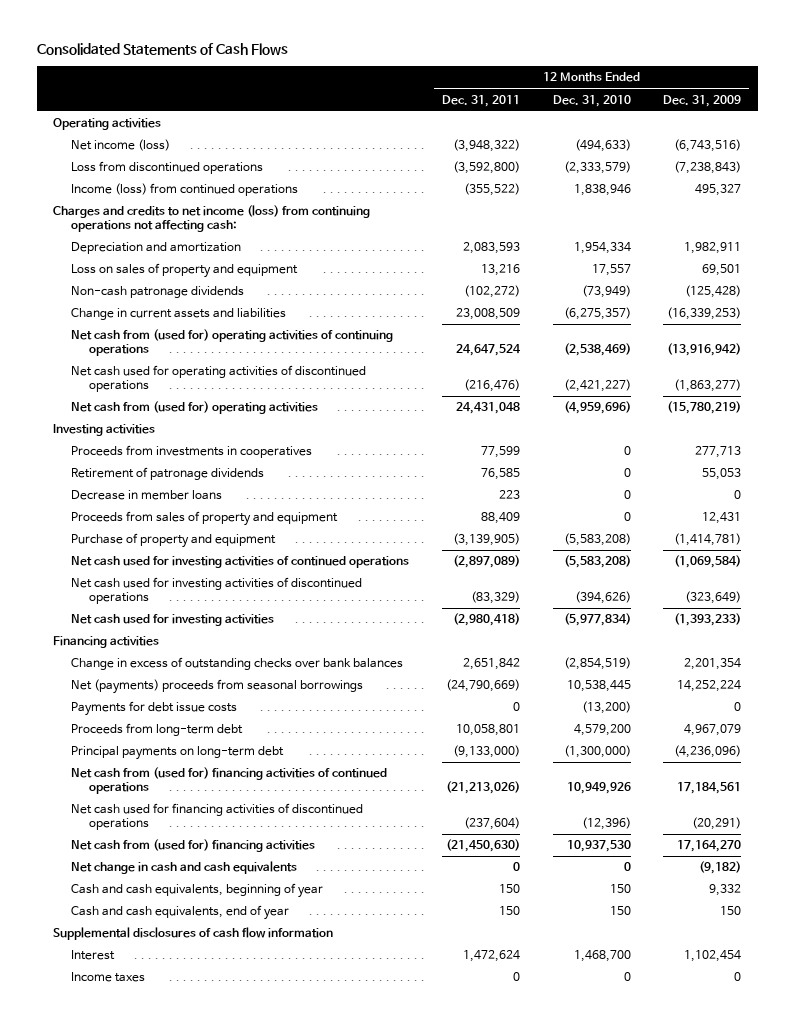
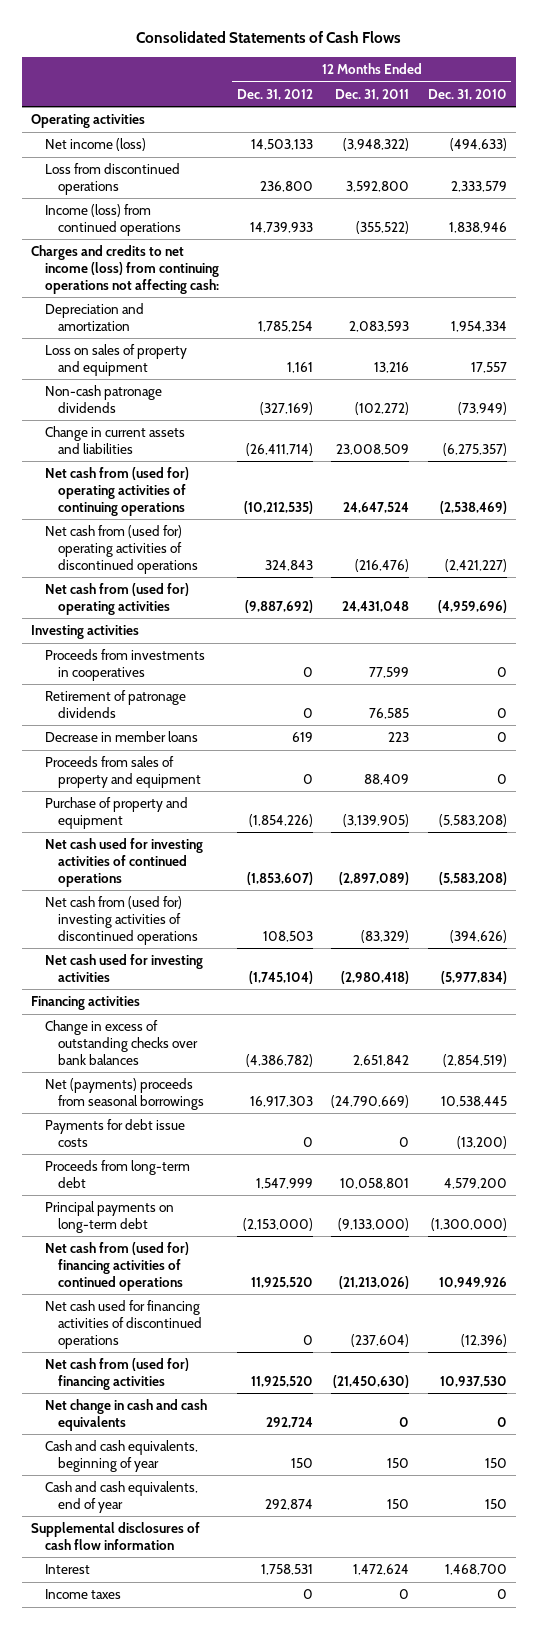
[663,94,742,107] Dec. 31, 2009 -> none
none -> [237,88,314,100] Dec. 31, 2012
[452,161,520,175] (3,592,800) -> [346,180,410,192] 3,592,800
[563,161,631,175] (2,333,579) -> [450,180,507,192] 2,333,579
[71,365,367,392] Net cash used for operating activities of discontinued operations -> [44,525,199,574] Net cash from (used for) operating activities of discontinued operations
[71,577,363,604] Net cash used for investing activities of discontinued operations -> [44,896,199,945] Net cash from (used for) investing activities of discontinued operations

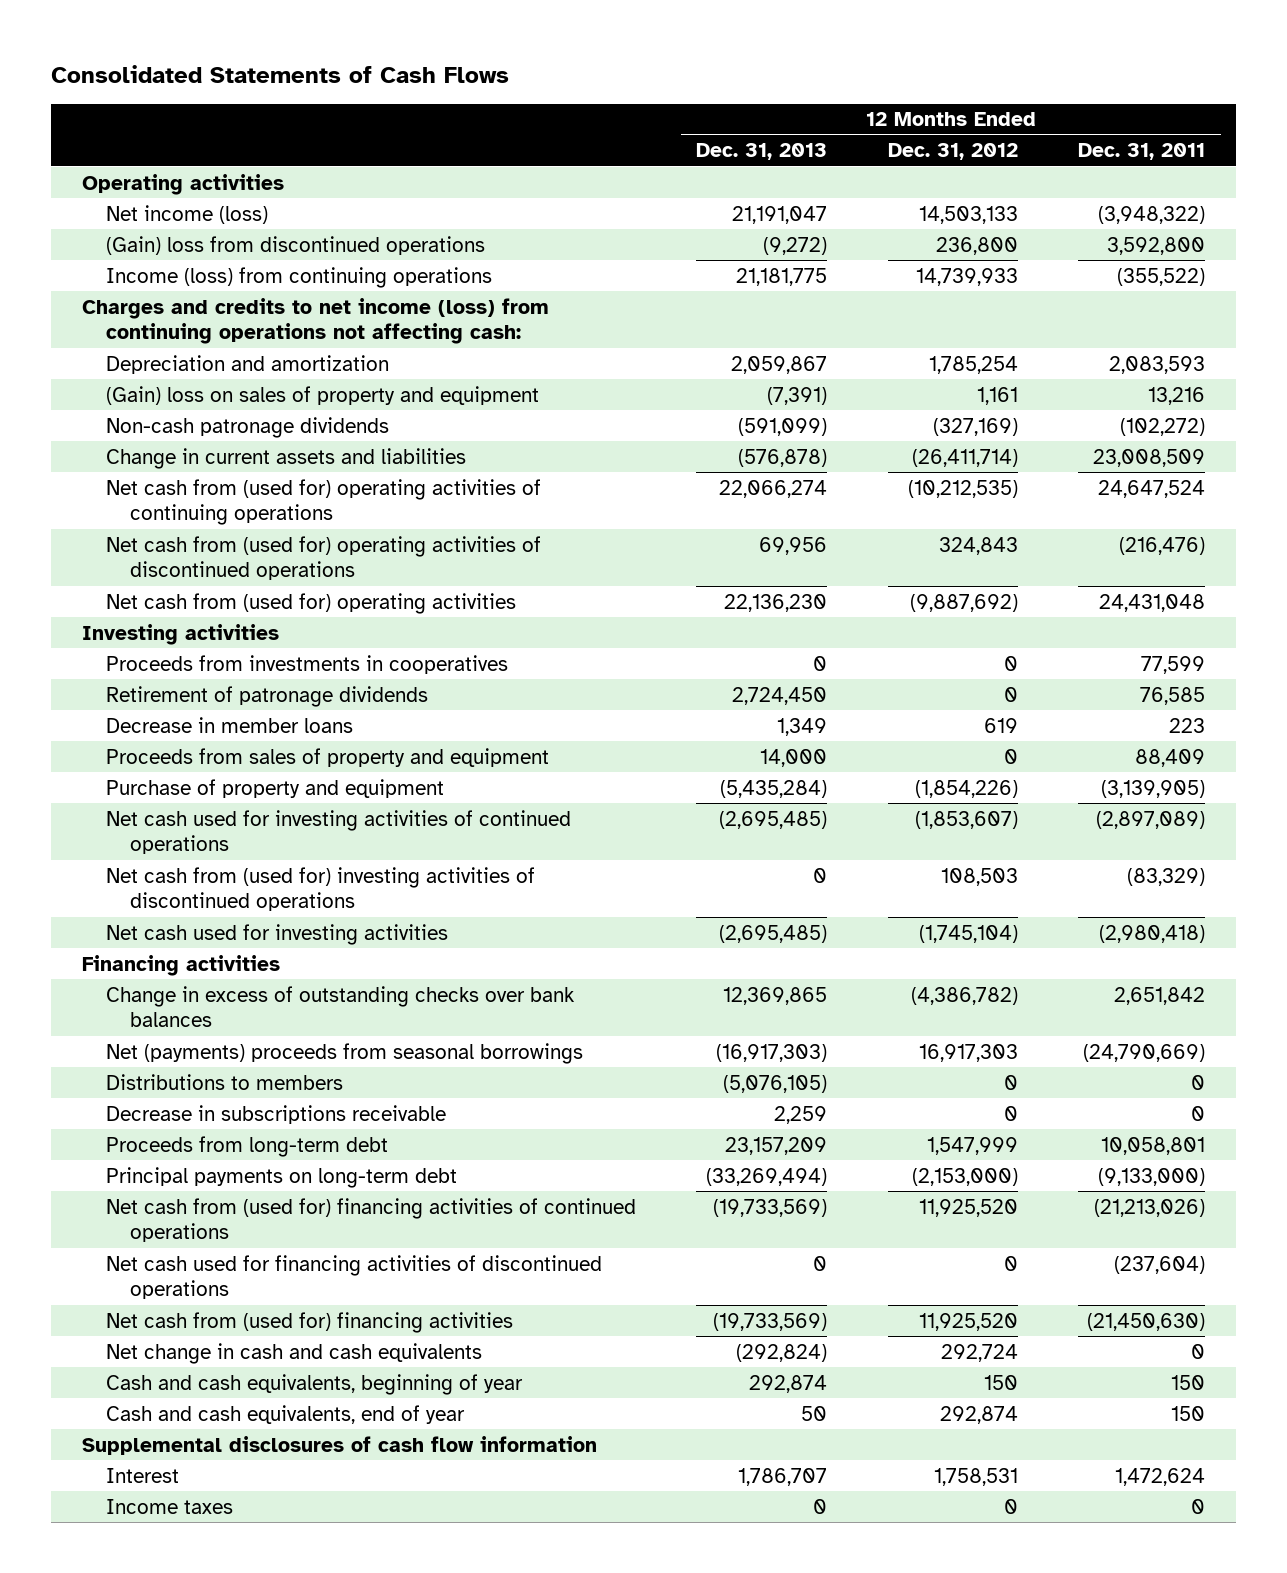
[427,88,507,100] Dec. 31, 2010 -> none
none -> [696,143,828,161] Dec. 31, 2013
[44,163,180,195] Loss from discontinued operations -> [105,235,485,255] (Gain) loss from discontinued operations
[44,204,182,236] Income (loss) from continued operations -> [105,266,492,288] Income (loss) from continuing operations
[44,344,187,376] Loss on sales of property and equipment -> [105,385,539,405] (Gain) loss on sales of property and equipment
[44,1119,185,1147] Payments for debt issue costs -> none
none -> [105,1073,343,1090] Distributions to members
none -> [105,1104,446,1124] Decrease in subscriptions receivable

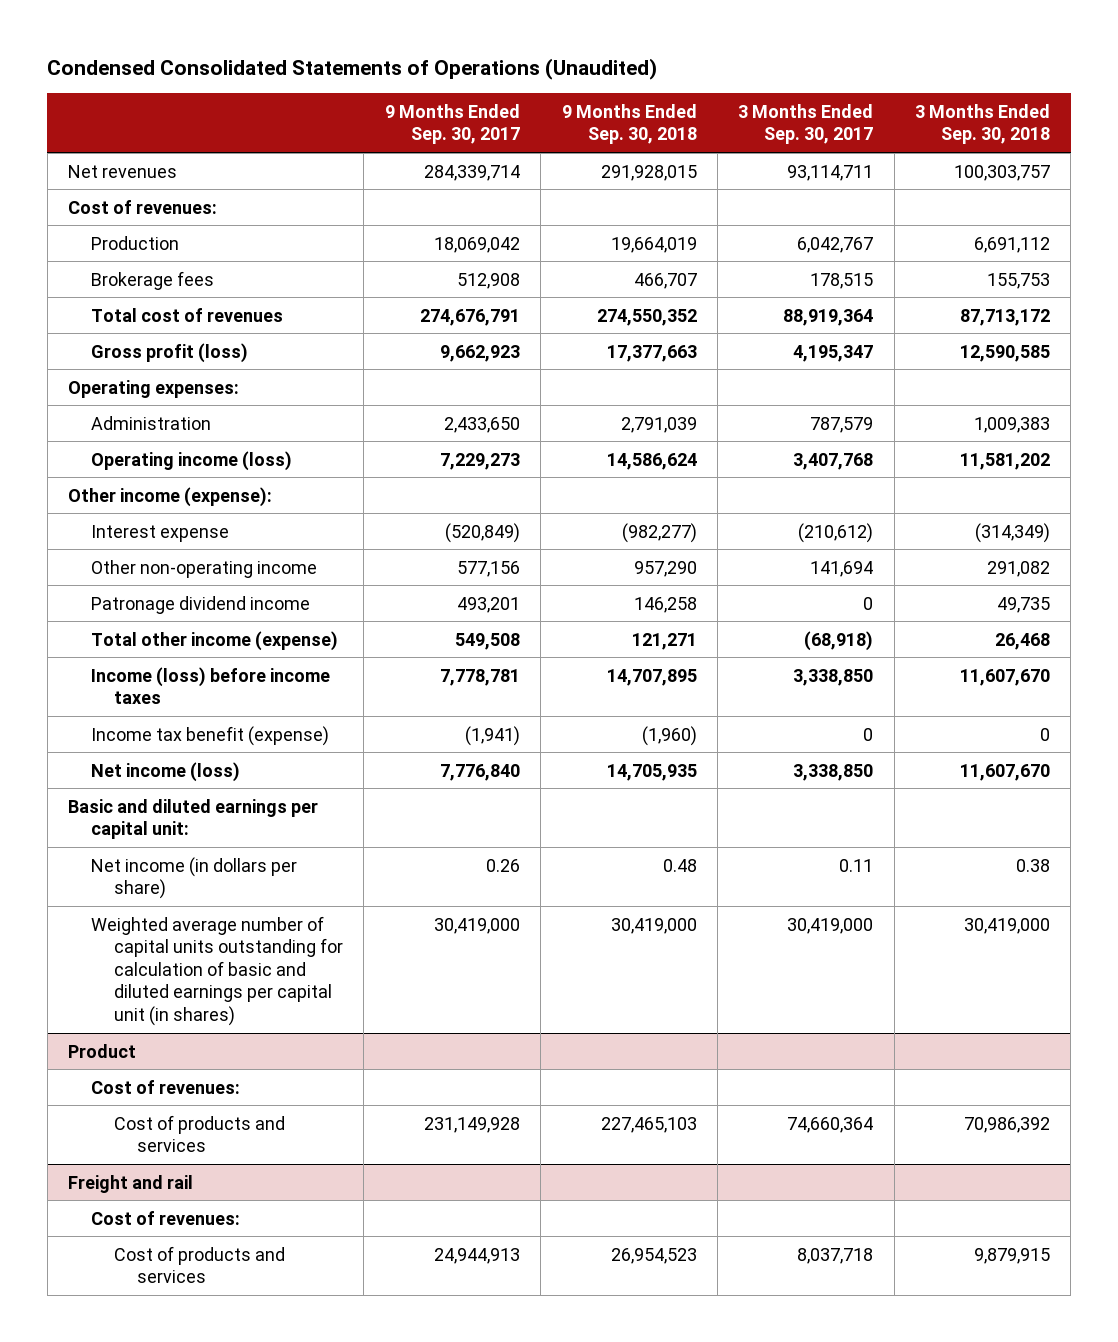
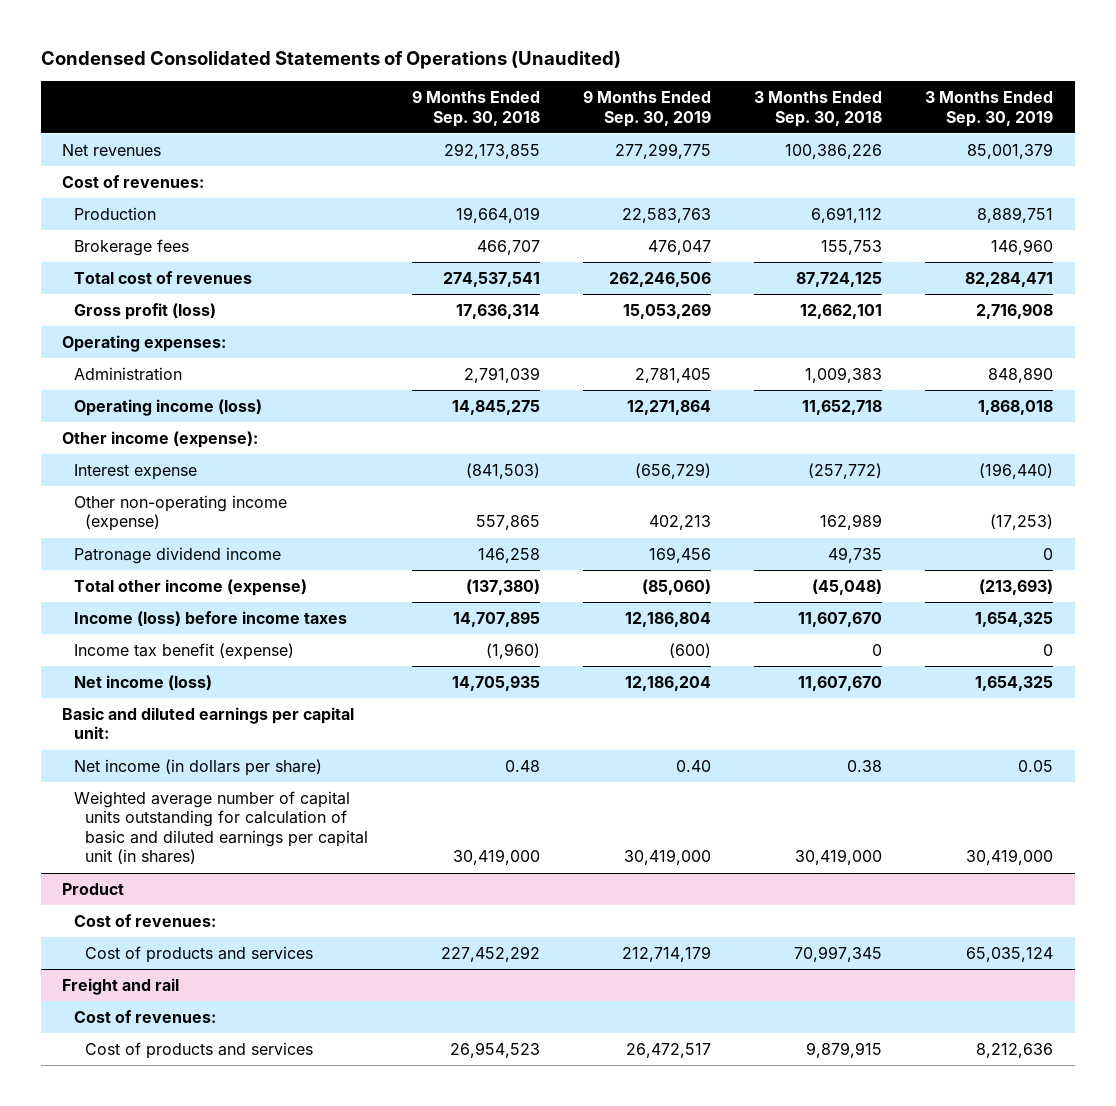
[384,103,520,145] 9 Months Ended Sep. 30, 2017 -> none
[738,103,874,145] 3 Months Ended Sep. 30, 2017 -> none
none -> [582,90,711,127] 9 Months Ended Sep. 30, 2019
none -> [925,91,1054,127] 3 Months Ended Sep. 30, 2019
[600,164,697,181] 291,928,015 -> [443,142,540,159] 292,173,855
[954,164,1051,181] 100,303,757 -> [785,143,883,159] 100,386,226
[596,308,697,326] 274,550,352 -> [442,271,540,287] 274,537,541
[960,308,1051,326] 87,713,172 -> [796,271,883,287] 87,724,125
[606,344,697,362] 17,377,663 -> [455,303,540,319] 17,636,314
[960,344,1051,362] 12,590,585 -> [800,303,883,319] 12,662,101
[606,452,697,470] 14,586,624 -> [451,399,540,415] 14,845,275
[960,452,1051,470] 11,581,202 -> [802,399,883,415] 11,652,718
[621,522,697,543] (982,277) -> [465,462,540,479] (841,503)
[975,522,1051,543] (314,349) -> [808,462,883,479] (257,772)
[90,559,317,578] Other non-operating income -> [73,494,287,532] Other non-operating income (expense)
[633,560,697,577] 957,290 -> [475,515,540,531] 557,865
[987,560,1051,577] 291,082 -> [820,514,883,531] 162,989
[631,632,697,650] 121,271 -> [465,578,540,595] (137,380)
[995,632,1051,650] 26,468 -> [812,578,883,595] (45,048)
[600,1116,697,1133] 227,465,103 -> [440,945,540,962] 227,452,292
[964,1116,1051,1133] 70,986,392 -> [794,945,883,962] 70,997,345

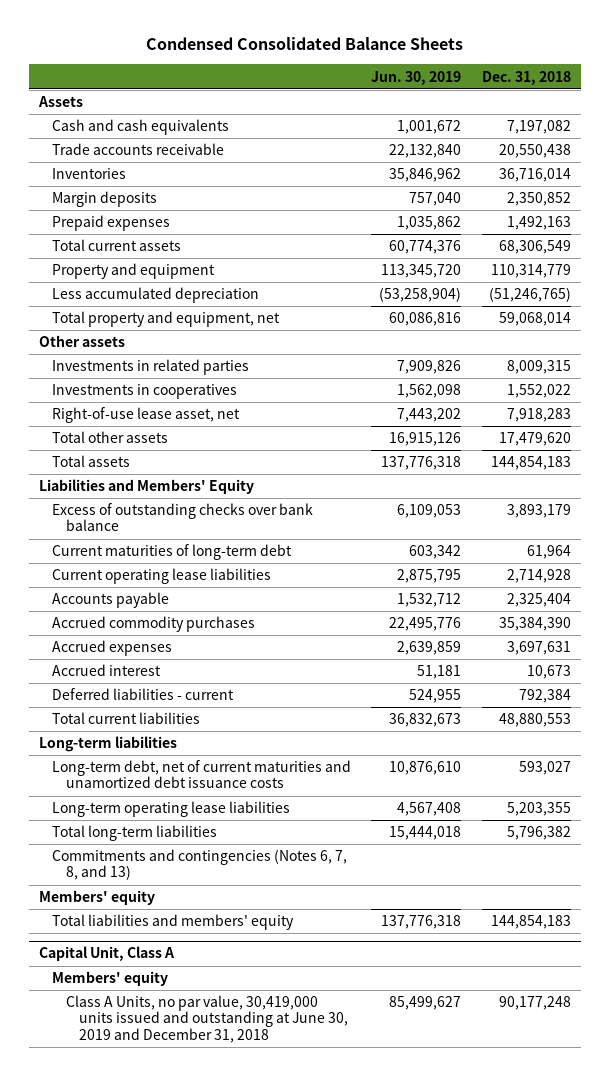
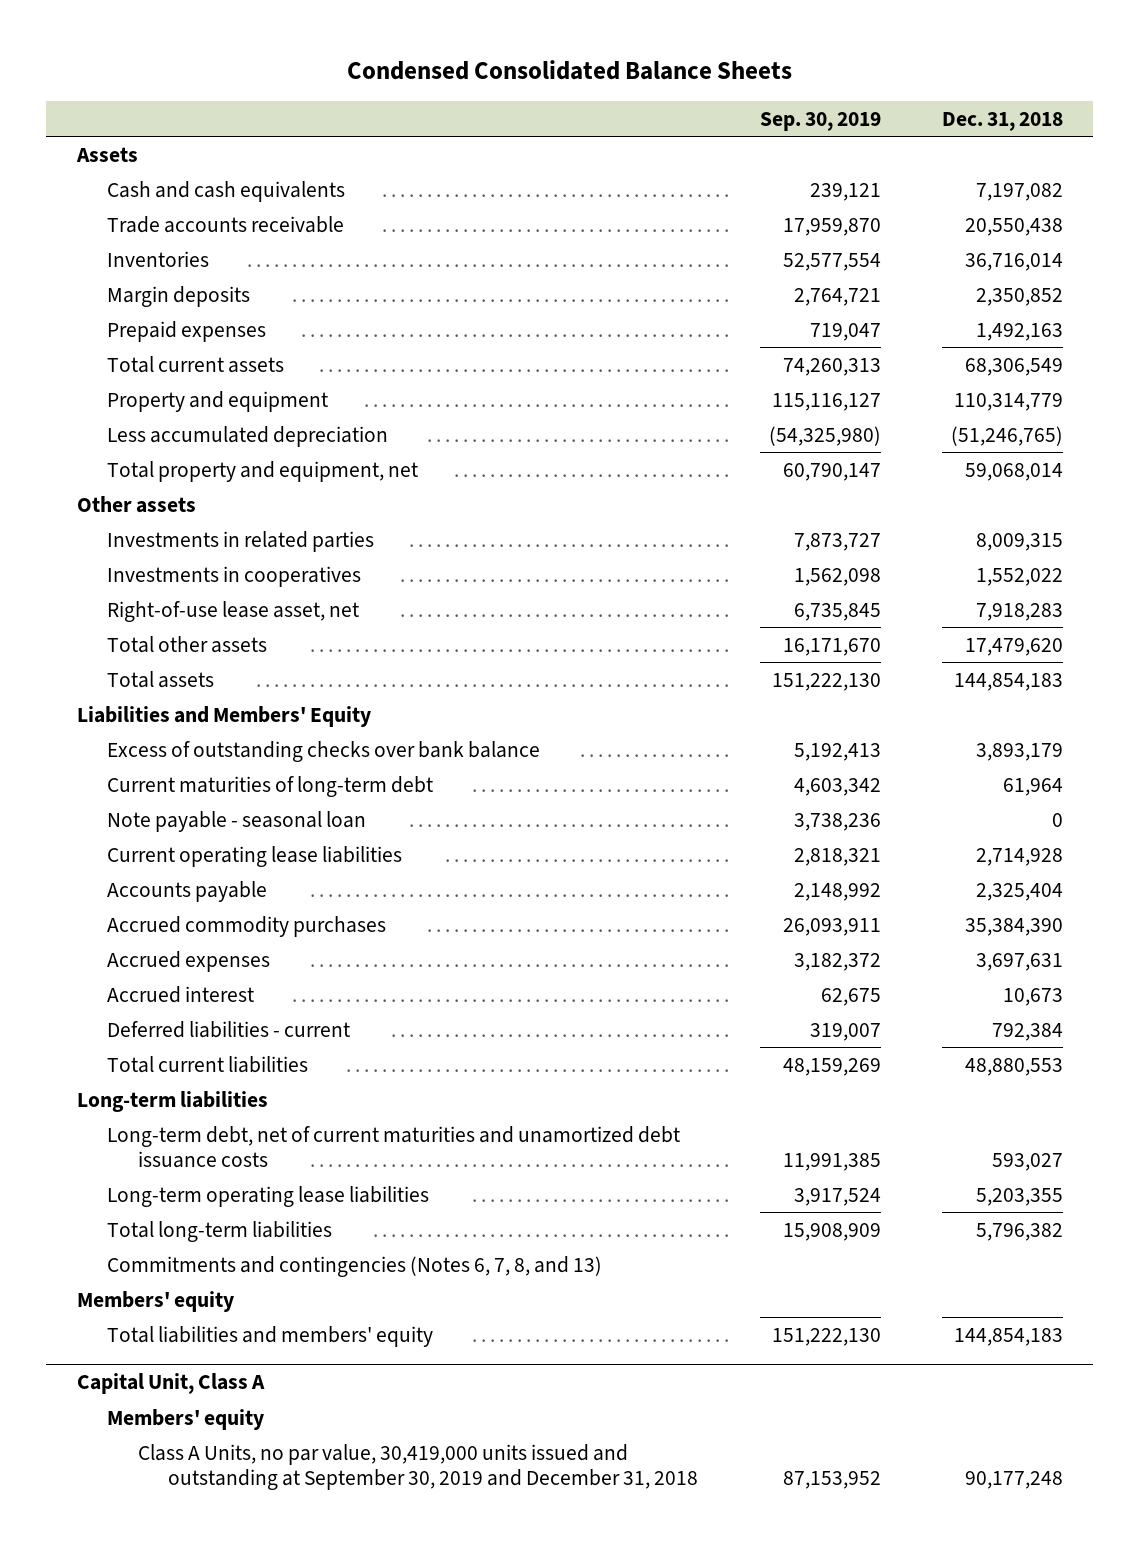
[371,70,462,85] Jun. 30, 2019 -> none
none -> [759,111,881,131] Sep. 30, 2019
none -> [107,810,367,832] Note payable - seasonal loan
[65,995,349,1043] Class A Units, no par value, 30,419,000 units issued and outstanding at June 30, 2019 and December 31, 2018 -> [137,1443,699,1490] Class A Units, no par value, 30,419,000 units issued and outstanding at September 30, 2019 and December 31, 2018

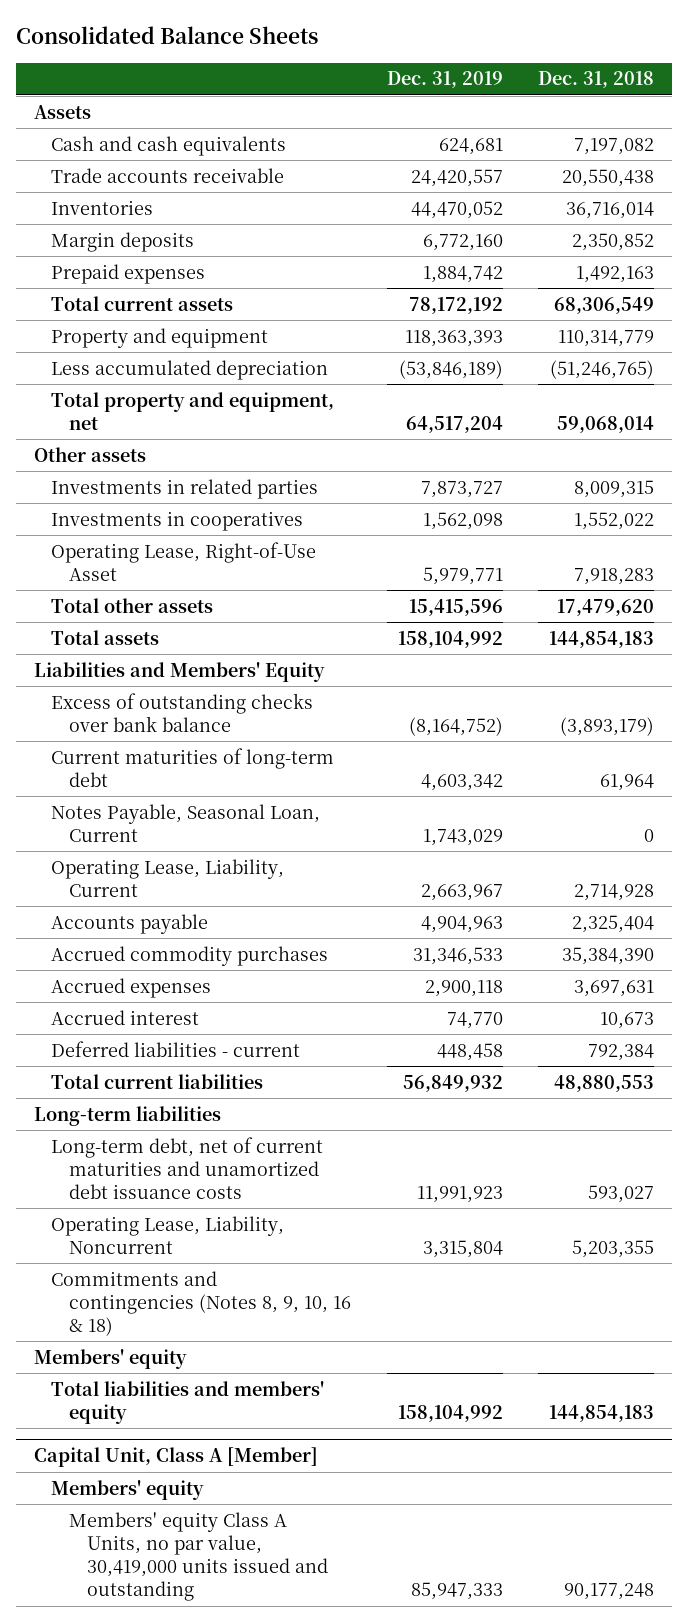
[346,60,792,81] Condensed Consolidated Balance Sheets -> [16,26,319,45] Consolidated Balance Sheets
[759,111,881,131] Sep. 30, 2019 -> none
none -> [386,71,503,89] Dec. 31, 2019
[107,600,360,622] Right-of-use lease asset, net -> [51,541,317,581] Operating Lease, Right-of-Use Asset
[975,742,1063,761] 3,893,179 -> [560,716,655,736] (3,893,179)
[107,810,367,832] Note payable - seasonal loan -> [51,803,321,842] Notes Payable, Seasonal Loan, Current
[107,845,403,867] Current operating lease liabilities -> [51,858,285,897] Operating Lease, Liability, Current
[107,1220,333,1242] Total long-term liabilities -> none
[107,1185,430,1207] Long-term operating lease liabilities -> [51,1215,285,1254] Operating Lease, Liability, Noncurrent
[107,1255,603,1277] Commitments and contingencies (Notes 6, 7, 8, and 13) -> [51,1270,352,1336] Commitments and contingencies (Notes 8, 9, 10, 16 & 18)
[76,1373,265,1395] Capital Unit, Class A -> [33,1447,318,1468] Capital Unit, Class A [Member]
[137,1443,699,1490] Class A Units, no par value, 30,419,000 units issued and outstanding at September 30, 2019 and December 31, 2018 -> [69,1511,328,1602] Members' equity Class A Units, no par value, 30,419,000 units issued and outstanding

